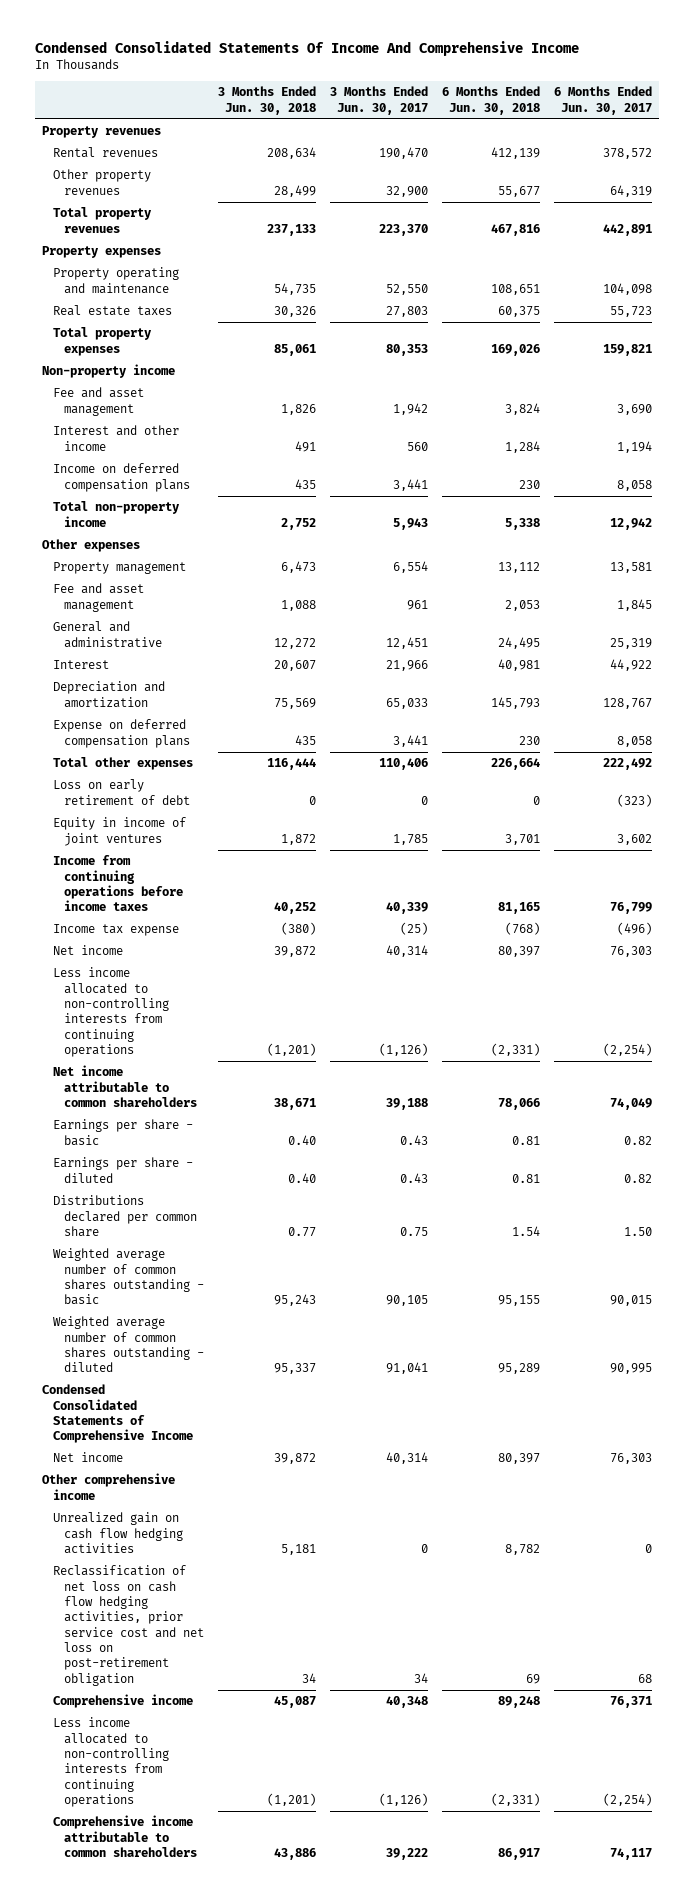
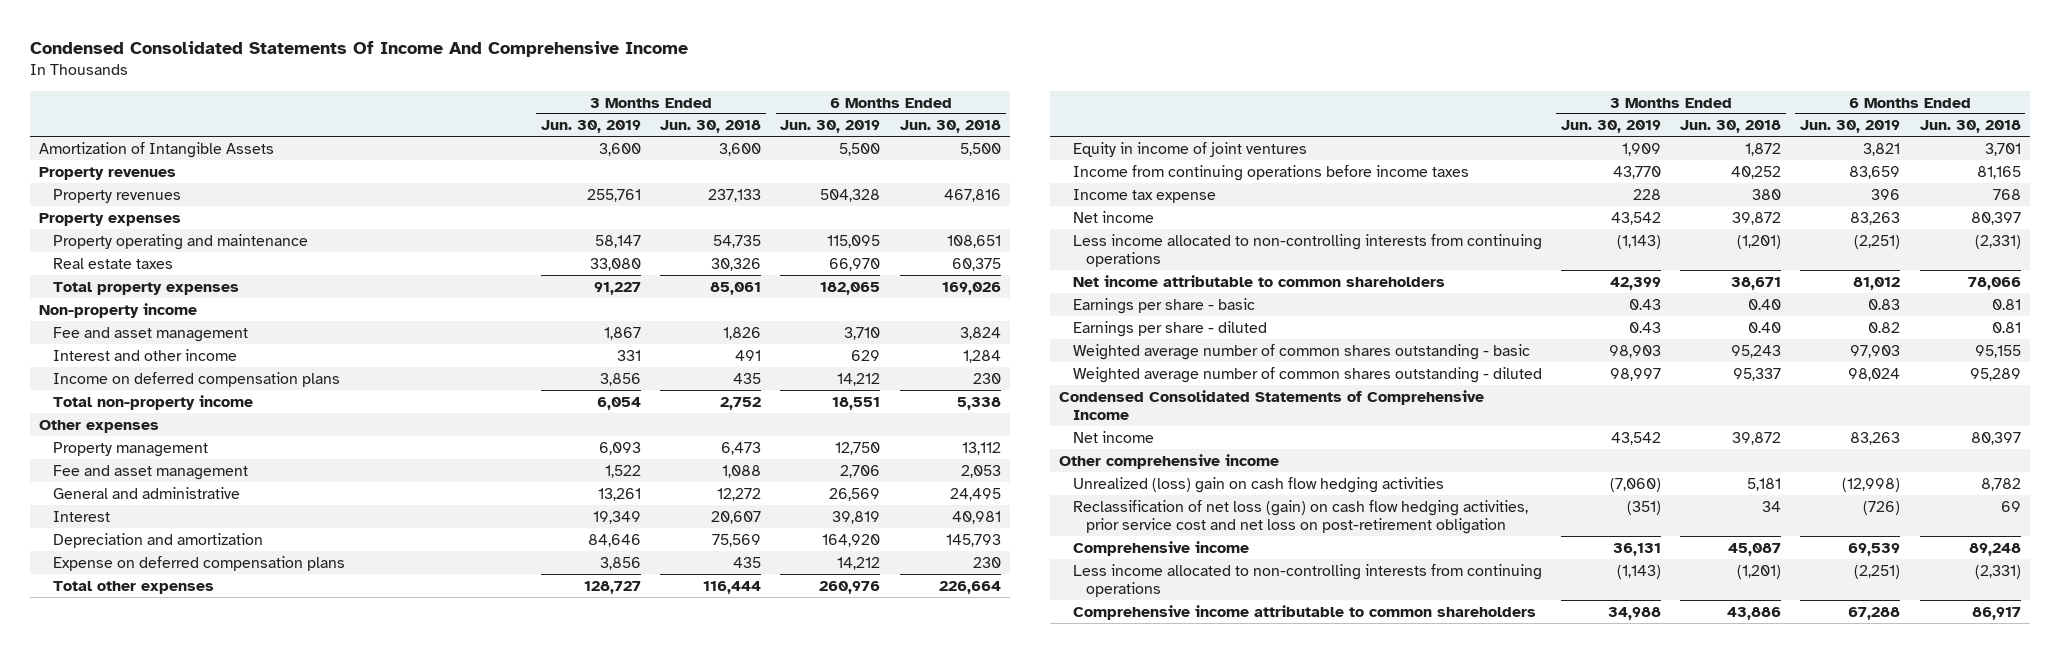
[329,86,428,115] 3 Months Ended Jun. 30, 2017 -> none
[554,86,653,115] 6 Months Ended Jun. 30, 2017 -> none
none -> [540,120,641,134] Jun. 30, 2019
none -> [780,120,881,134] Jun. 30, 2019
none -> [39,141,275,158] Amortization of Intangible Assets
[52,147,158,159] Rental revenues -> none
[52,169,151,195] Other property revenues -> none
[52,207,152,233] Total property revenues -> [52,188,181,203] Property revenues
[52,779,190,805] Loss on early retirement of debt -> none
[280,922,316,936] (380) -> [1752,188,1782,200] 380
[505,922,541,936] (768) -> [1992,188,2021,200] 768
[52,1195,197,1237] Distributions declared per common share -> none
[52,1512,183,1554] Unrealized gain on cash flow hedging activities -> [1072,476,1444,493] Unrealized (loss) gain on cash flow hedging activities
[52,1565,204,1686] Reclassification of net loss on cash flow hedging activities, prior service cost and net loss on post-retirement obligation -> [1072,499,1528,535] Reclassification of net loss (gain) on cash flow hedging activities, prior service cost and net loss on post-retirement obligation

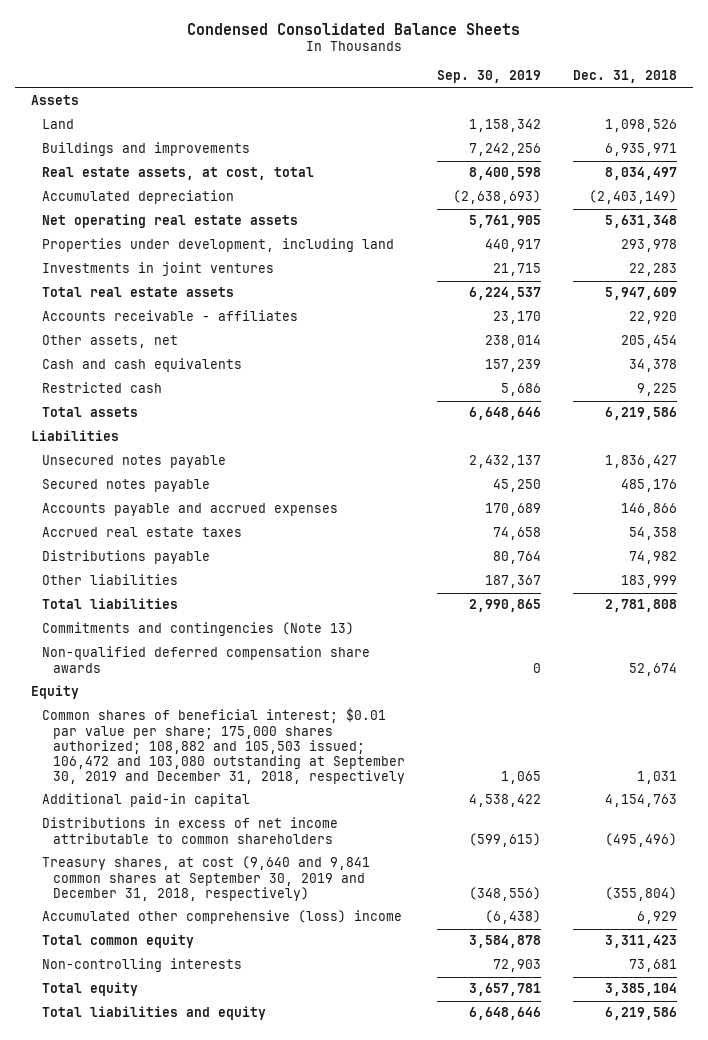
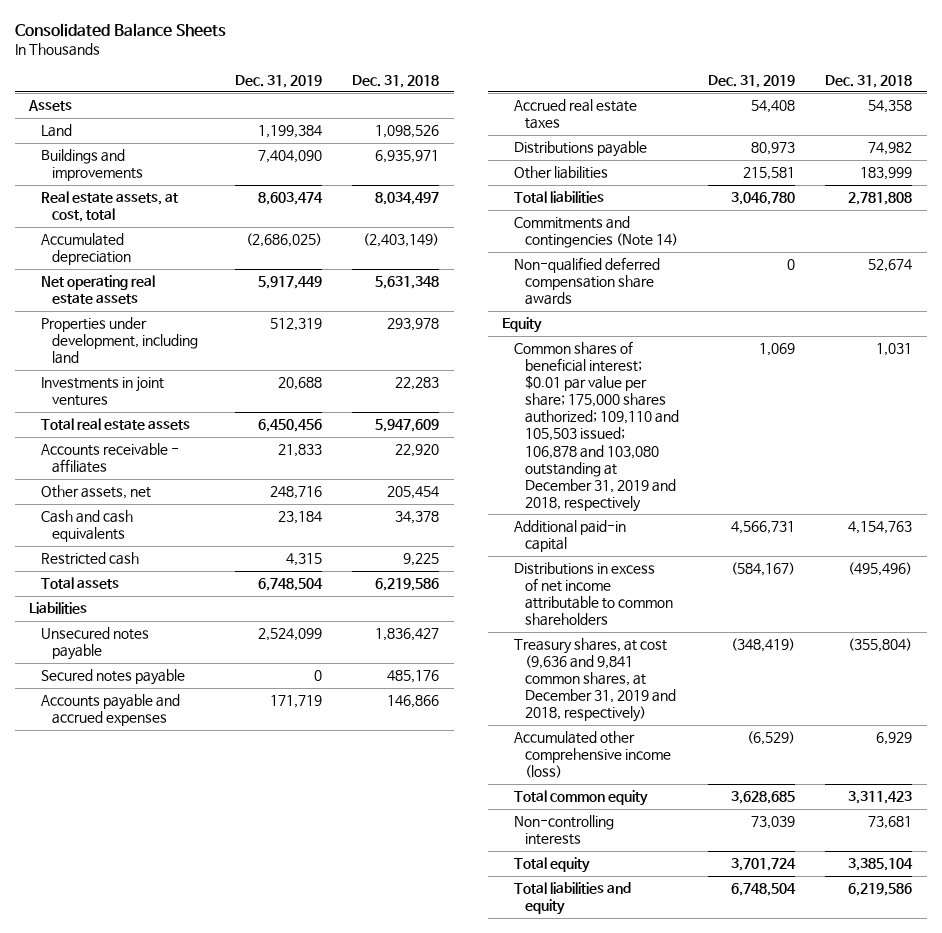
[186,22,520,35] Condensed Consolidated Balance Sheets -> [14,22,226,37] Consolidated Balance Sheets
[436,70,541,84] Sep. 30, 2019 -> none
none -> [235,74,323,88] Dec. 31, 2019
[42,622,355,637] Commitments and contingencies (Note 13) -> [513,216,678,249] Commitments and contingencies (Note 14)
[42,707,406,784] Common shares of beneficial interest; $0.01 par value per share; 175,000 shares authorized; 108,882 and 105,503 issued; 106,472 and 103,080 outstanding at September 30, 2019 and December 31, 2018, respectively -> [513,341,679,512] Common shares of beneficial interest; $0.01 par value per share; 175,000 shares authorized; 109,110 and 105,503 issued; 106,878 and 103,080 outstanding at December 31, 2019 and 2018, respectively
[42,856,371,901] Treasury shares, at cost (9,640 and 9,841 common shares at September 30, 2019 and December 31, 2018, respectively) -> [513,638,676,723] Treasury shares, at cost (9,636 and 9,841 common shares, at December 31, 2019 and 2018, respectively)
[42,910,403,925] Accumulated other comprehensive (loss) income -> [513,731,671,779] Accumulated other comprehensive income (loss)

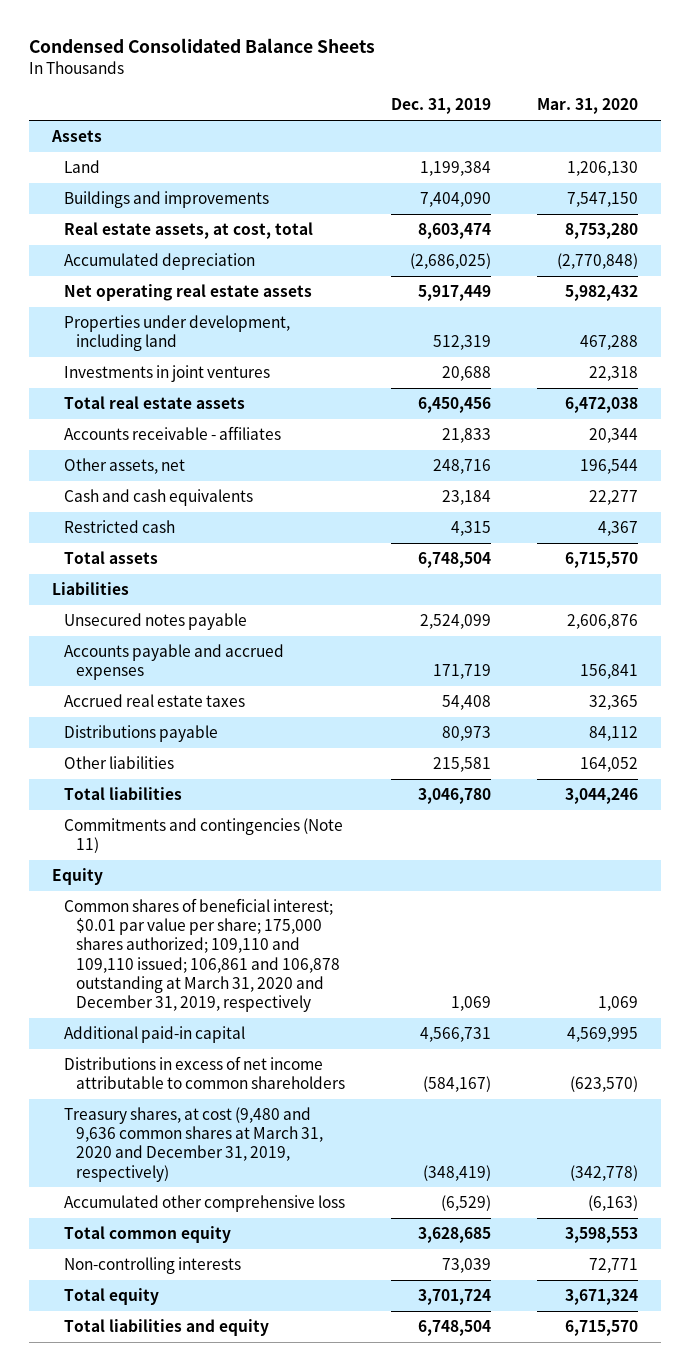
[14,22,226,37] Consolidated Balance Sheets -> [29,38,376,54] Condensed Consolidated Balance Sheets
[352,74,440,88] Dec. 31, 2018 -> none
none -> [536,98,638,115] Mar. 31, 2020
[40,669,185,686] Secured notes payable -> none
[513,257,660,306] Non-qualified deferred compensation share awards -> none
[513,216,678,249] Commitments and contingencies (Note 14) -> [63,818,343,854] Commitments and contingencies (Note 11)
[513,341,679,512] Common shares of beneficial interest; $0.01 par value per share; 175,000 shares authorized; 109,110 and 105,503 issued; 106,878 and 103,080 outstanding at December 31, 2019 and 2018, respectively -> [63,898,340,1013] Common shares of beneficial interest; $0.01 par value per share; 175,000 shares authorized; 109,110 and 109,110 issued; 106,861 and 106,878 outstanding at March 31, 2020 and December 31, 2019, respectively
[513,638,676,723] Treasury shares, at cost (9,636 and 9,841 common shares, at December 31, 2019 and 2018, respectively) -> [63,1107,323,1182] Treasury shares, at cost (9,480 and 9,636 common shares at March 31, 2020 and December 31, 2019, respectively)
[513,731,671,779] Accumulated other comprehensive income (loss) -> [63,1195,345,1213] Accumulated other comprehensive loss

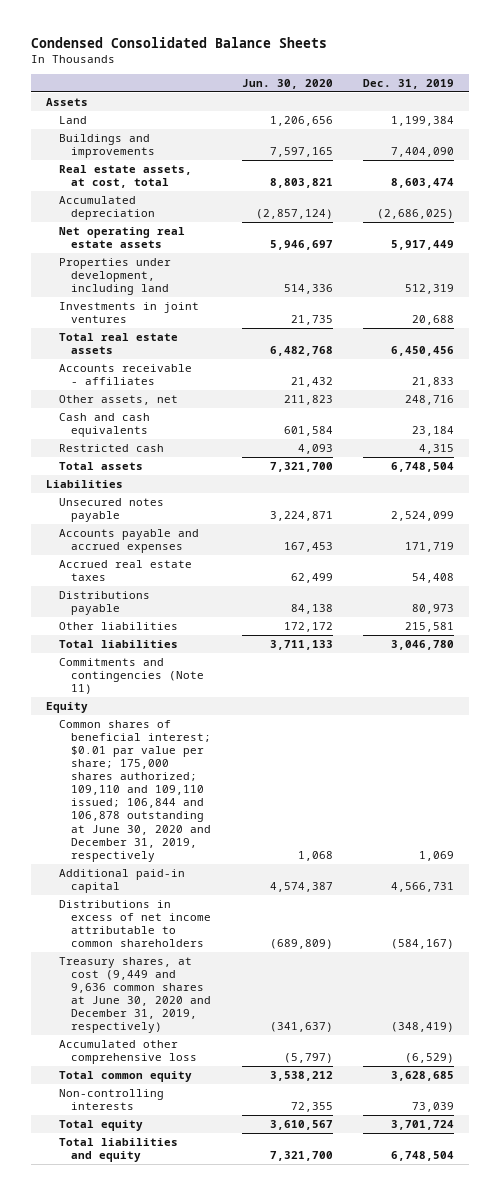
[536,98,638,115] Mar. 31, 2020 -> none
none -> [241,79,333,90] Jun. 30, 2020
[63,898,340,1013] Common shares of beneficial interest; $0.01 par value per share; 175,000 shares authorized; 109,110 and 109,110 issued; 106,861 and 106,878 outstanding at March 31, 2020 and December 31, 2019, respectively -> [58,719,212,862] Common shares of beneficial interest; $0.01 par value per share; 175,000 shares authorized; 109,110 and 109,110 issued; 106,844 and 106,878 outstanding at June 30, 2020 and December 31, 2019, respectively
[63,1107,323,1182] Treasury shares, at cost (9,480 and 9,636 common shares at March 31, 2020 and December 31, 2019, respectively) -> [58,956,212,1034] Treasury shares, at cost (9,449 and 9,636 common shares at June 30, 2020 and December 31, 2019, respectively)

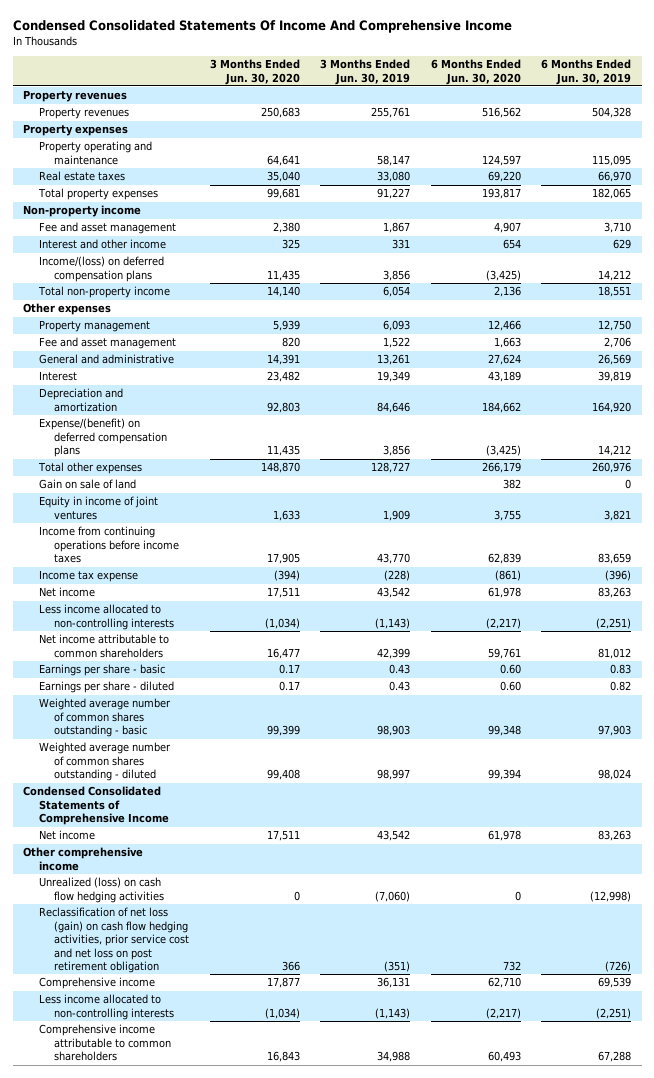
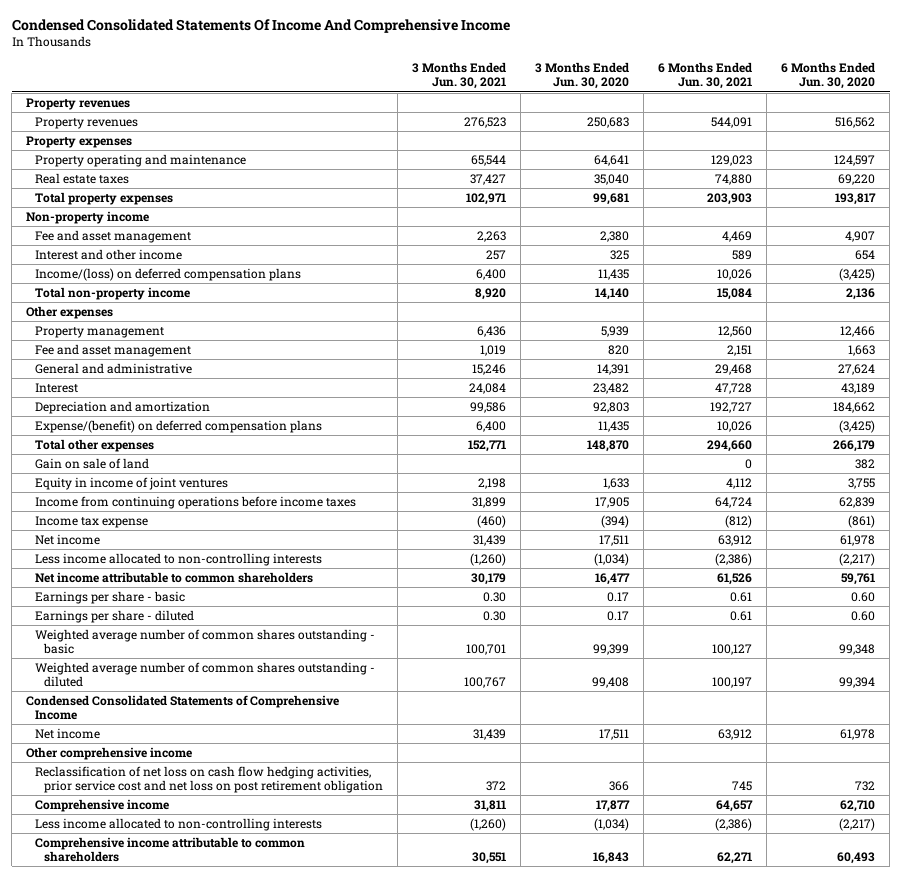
[320,59,411,85] 3 Months Ended Jun. 30, 2019 -> none
[541,59,632,85] 6 Months Ended Jun. 30, 2019 -> none
none -> [412,62,507,90] 3 Months Ended Jun. 30, 2021
none -> [658,62,753,90] 6 Months Ended Jun. 30, 2021
[38,877,165,903] Unrealized (loss) on cash flow hedging activities -> none
[38,907,190,973] Reclassification of net loss (gain) on cash flow hedging activities, prior service cost and net loss on post retirement obligation -> [35,766,384,794] Reclassification of net loss on cash flow hedging activities, prior service cost and net loss on post retirement obligation

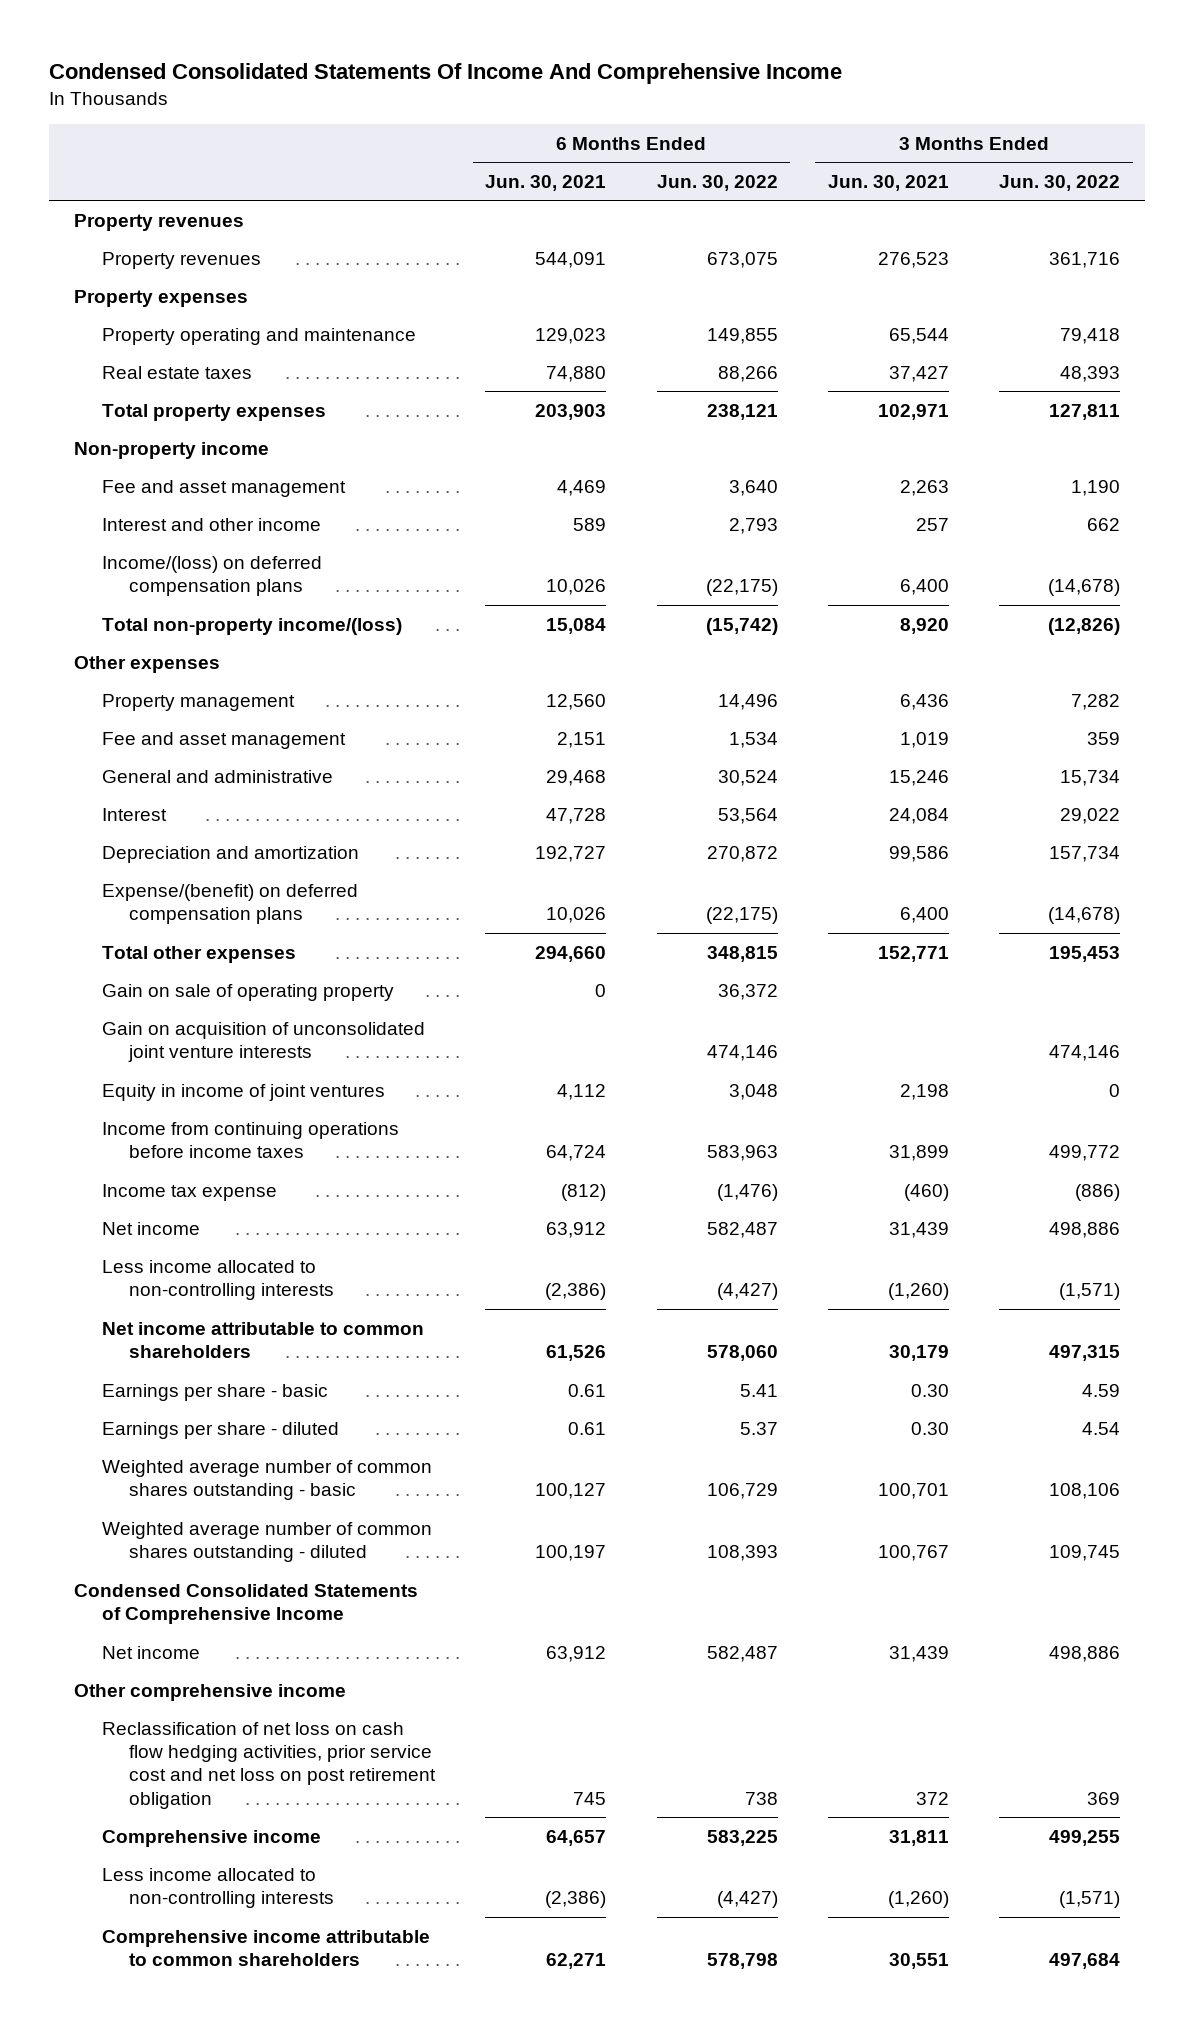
[535,62,630,90] 3 Months Ended Jun. 30, 2020 -> none
[781,62,876,90] 6 Months Ended Jun. 30, 2020 -> none
none -> [656,174,778,191] Jun. 30, 2022
none -> [998,174,1120,191] Jun. 30, 2022
[35,287,191,301] Total non-property income -> [101,617,402,635] Total non-property income/(loss)
[35,458,150,470] Gain on sale of land -> [101,983,394,1001] Gain on sale of operating property
none -> [101,1021,425,1063] Gain on acquisition of unconsolidated joint venture interests

